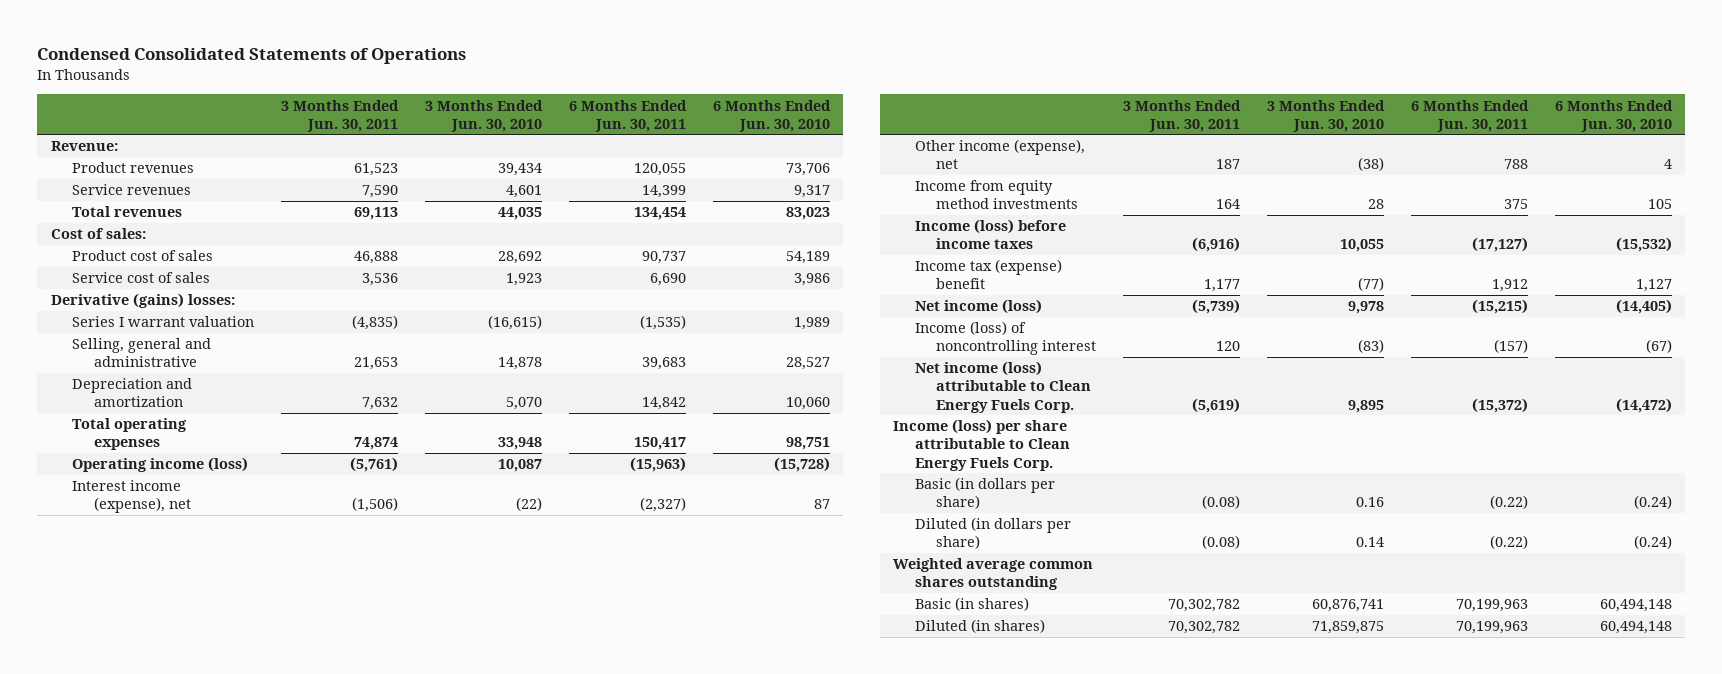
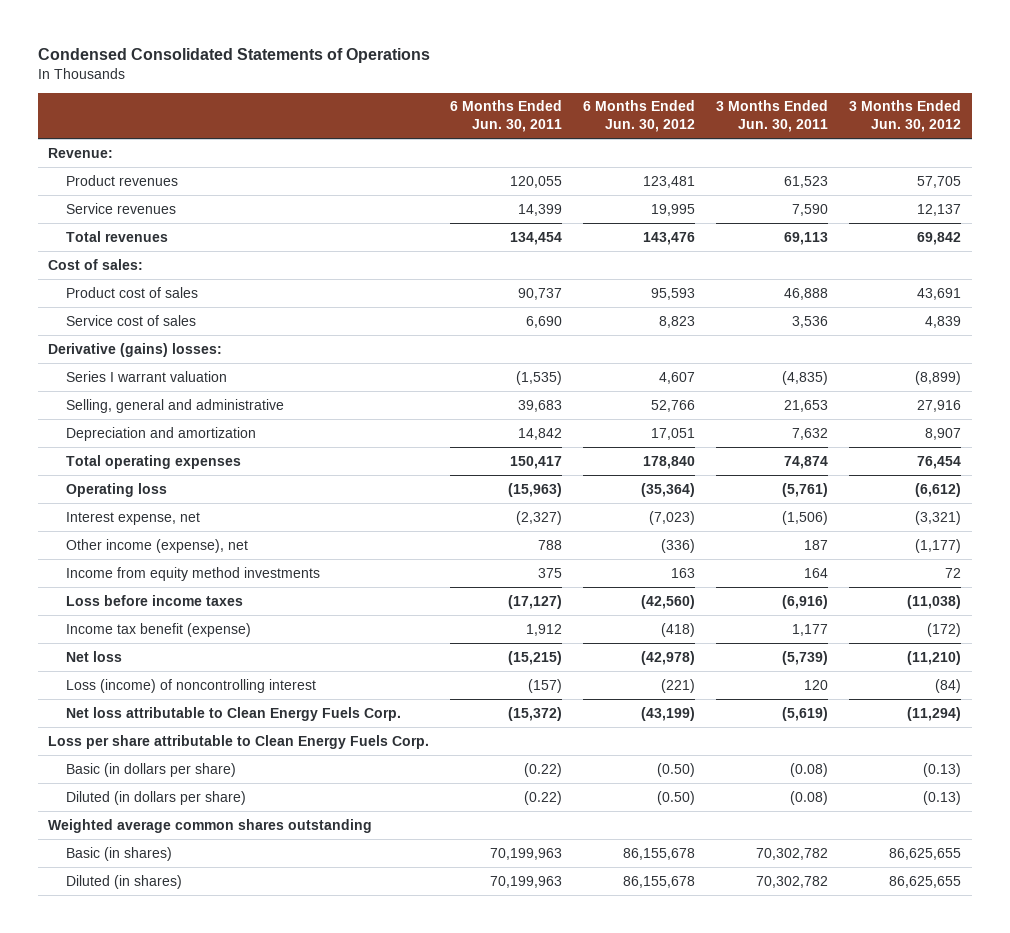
[424,99,543,132] 3 Months Ended Jun. 30, 2010 -> none
[712,99,831,132] 6 Months Ended Jun. 30, 2010 -> none
none -> [583,100,696,133] 6 Months Ended Jun. 30, 2012
none -> [849,100,962,133] 3 Months Ended Jun. 30, 2012
[72,457,249,473] Operating income (loss) -> [66,482,168,497] Operating loss
[72,480,192,514] Interest income (expense), net -> [66,511,201,525] Interest expense, net
[914,219,1066,250] Income (loss) before income taxes -> [66,594,244,606] Loss before income taxes
[914,259,1062,290] Income tax (expense) benefit -> [66,622,252,637] Income tax benefit (expense)
[914,299,1042,315] Net income (loss) -> [66,650,123,662] Net loss
[914,321,1097,356] Income (loss) of noncontrolling interest -> [66,678,317,693] Loss (income) of noncontrolling interest
[914,361,1092,413] Net income (loss) attributable to Clean Energy Fuels Corp. -> [66,706,402,721] Net loss attributable to Clean Energy Fuels Corp.
[892,419,1070,471] Income (loss) per share attributable to Clean Energy Fuels Corp. -> [48,734,430,749] Loss per share attributable to Clean Energy Fuels Corp.

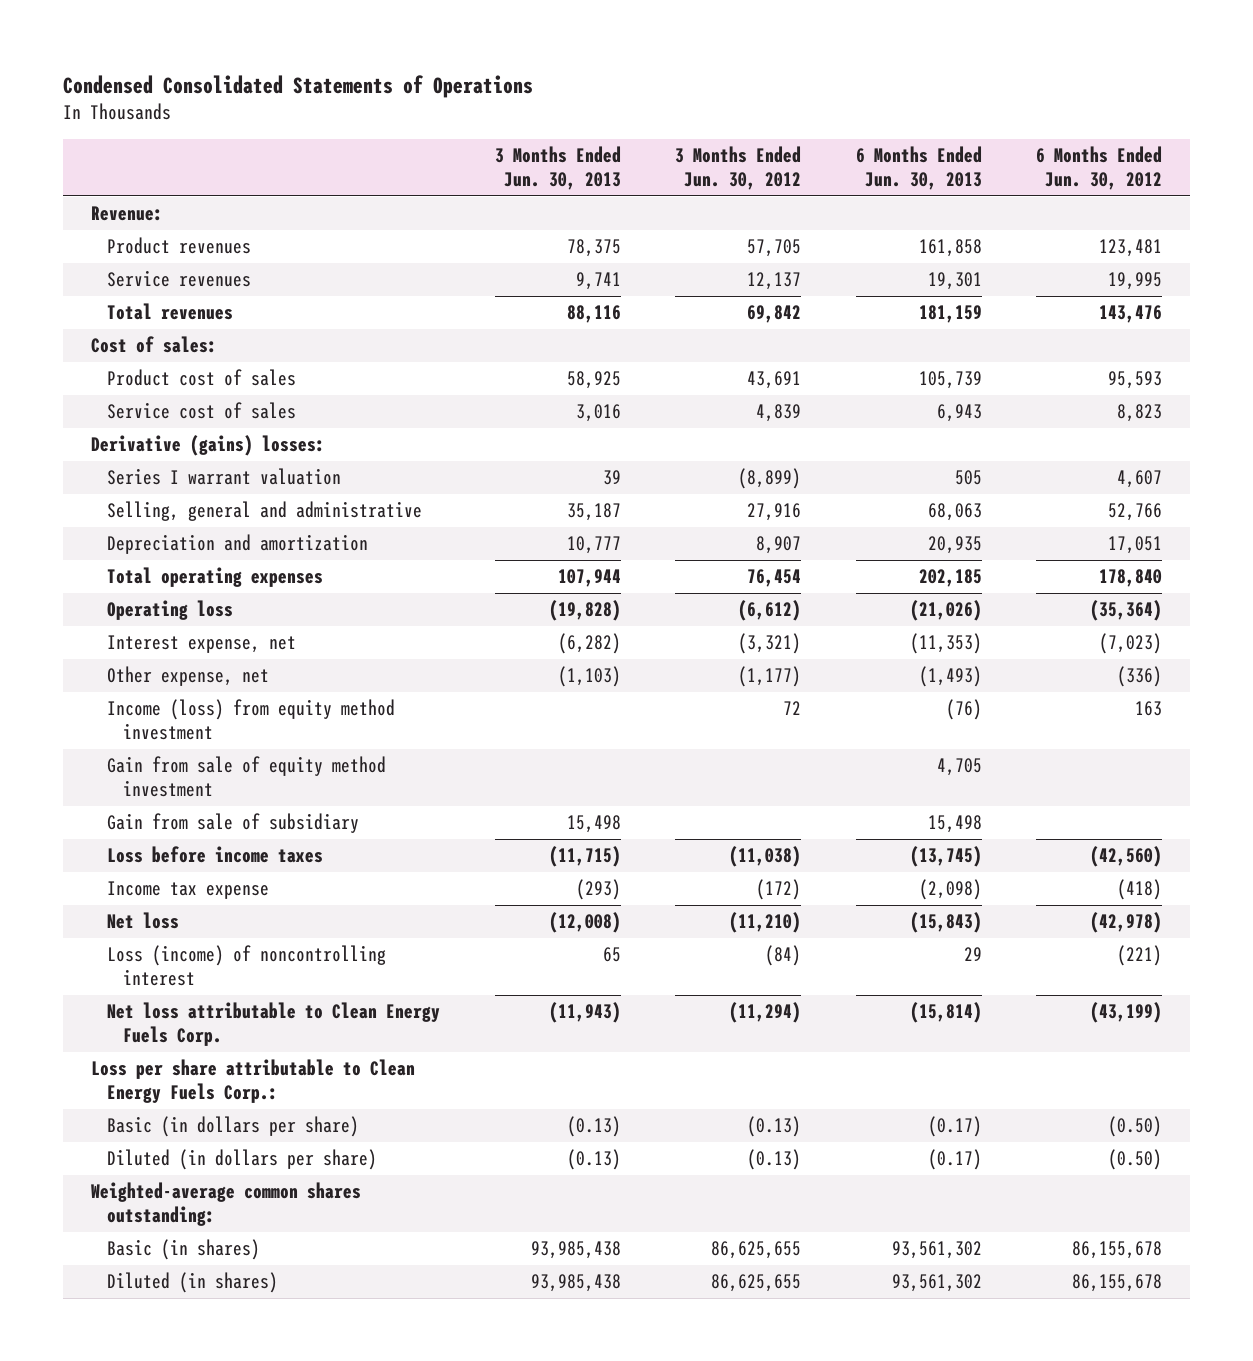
[450,100,563,133] 6 Months Ended Jun. 30, 2011 -> none
[716,100,829,133] 3 Months Ended Jun. 30, 2011 -> none
none -> [494,145,621,190] 3 Months Ended Jun. 30, 2013
none -> [855,145,982,190] 6 Months Ended Jun. 30, 2013
[66,538,249,553] Other income (expense), net -> [107,666,270,687] Other expense, net
[66,566,321,581] Income from equity method investments -> [107,699,396,741] Income (loss) from equity method investment
none -> [107,756,387,798] Gain from sale of equity method investment
none -> [107,813,360,834] Gain from sale of subsidiary
[66,622,252,637] Income tax benefit (expense) -> [107,881,270,900] Income tax expense
[48,734,430,749] Loss per share attributable to Clean Energy Fuels Corp. -> [90,1059,415,1104] Loss per share attributable to Clean Energy Fuels Corp.:
[48,818,373,833] Weighted average common shares outstanding -> [90,1182,361,1227] Weighted-average common shares outstanding:

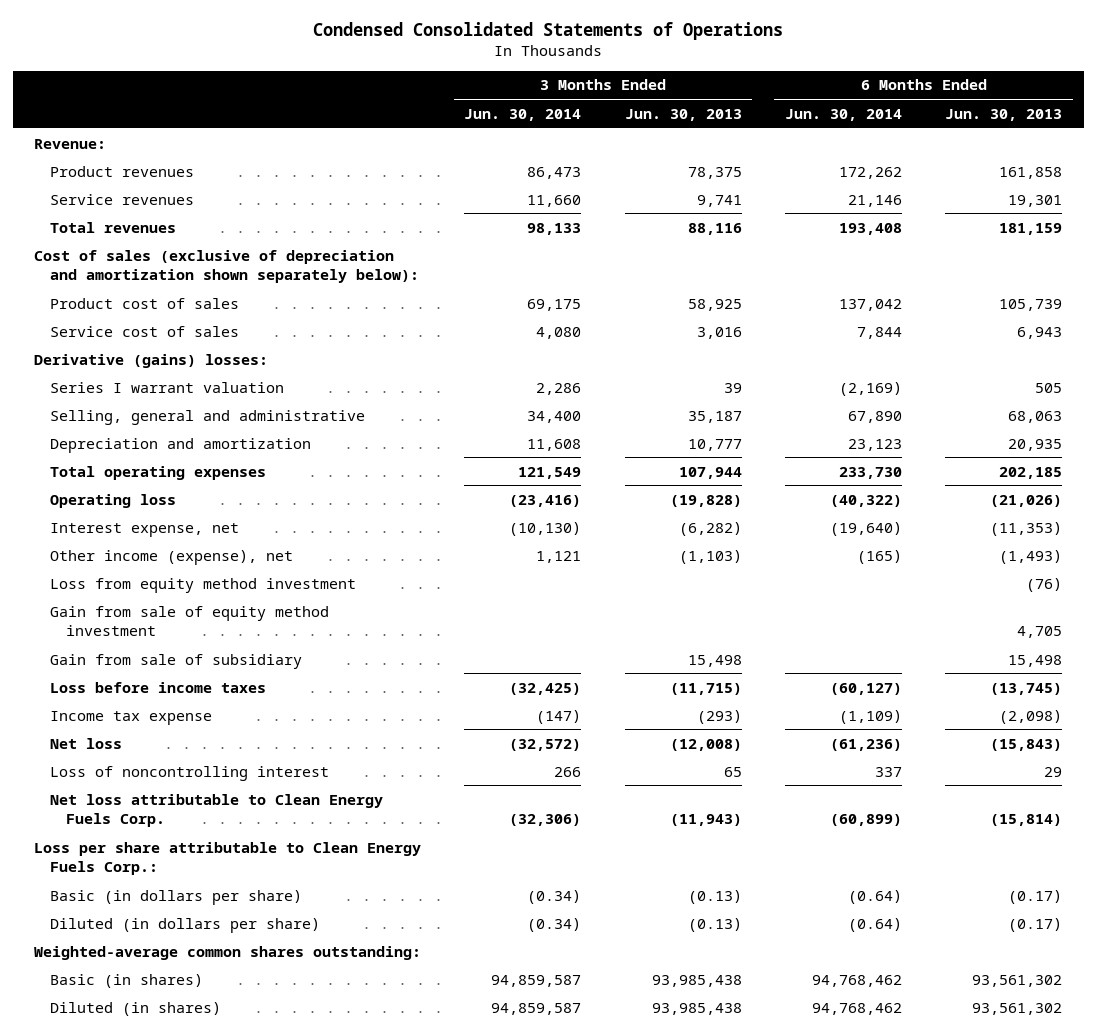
[675,145,802,190] 3 Months Ended Jun. 30, 2012 -> none
[1036,145,1163,190] 6 Months Ended Jun. 30, 2012 -> none
none -> [464,108,582,121] Jun. 30, 2014
none -> [784,108,902,121] Jun. 30, 2014
[90,336,217,354] Cost of sales: -> [34,249,419,283] Cost of sales (exclusive of depreciation and amortization shown separately below):
[107,666,270,687] Other expense, net -> [49,549,293,565] Other income (expense), net
[107,699,396,741] Income (loss) from equity method investment -> [49,577,356,593] Loss from equity method investment
[107,945,387,987] Loss (income) of noncontrolling interest -> [49,765,329,781] Loss of noncontrolling interest

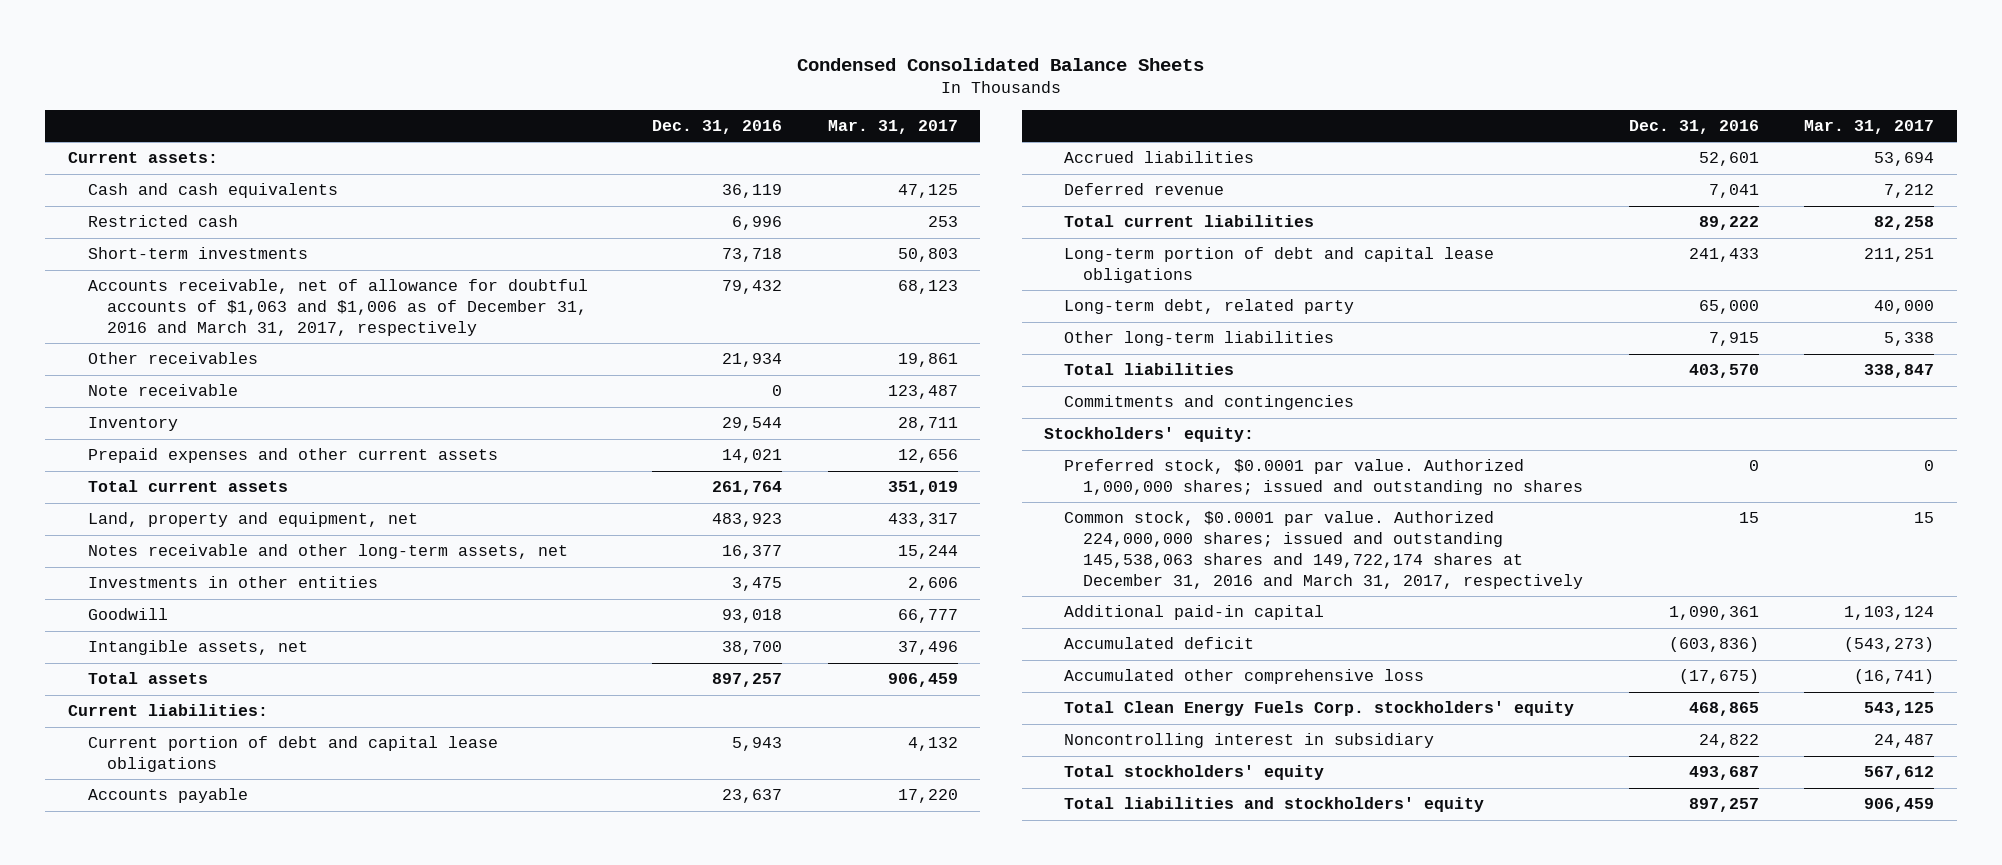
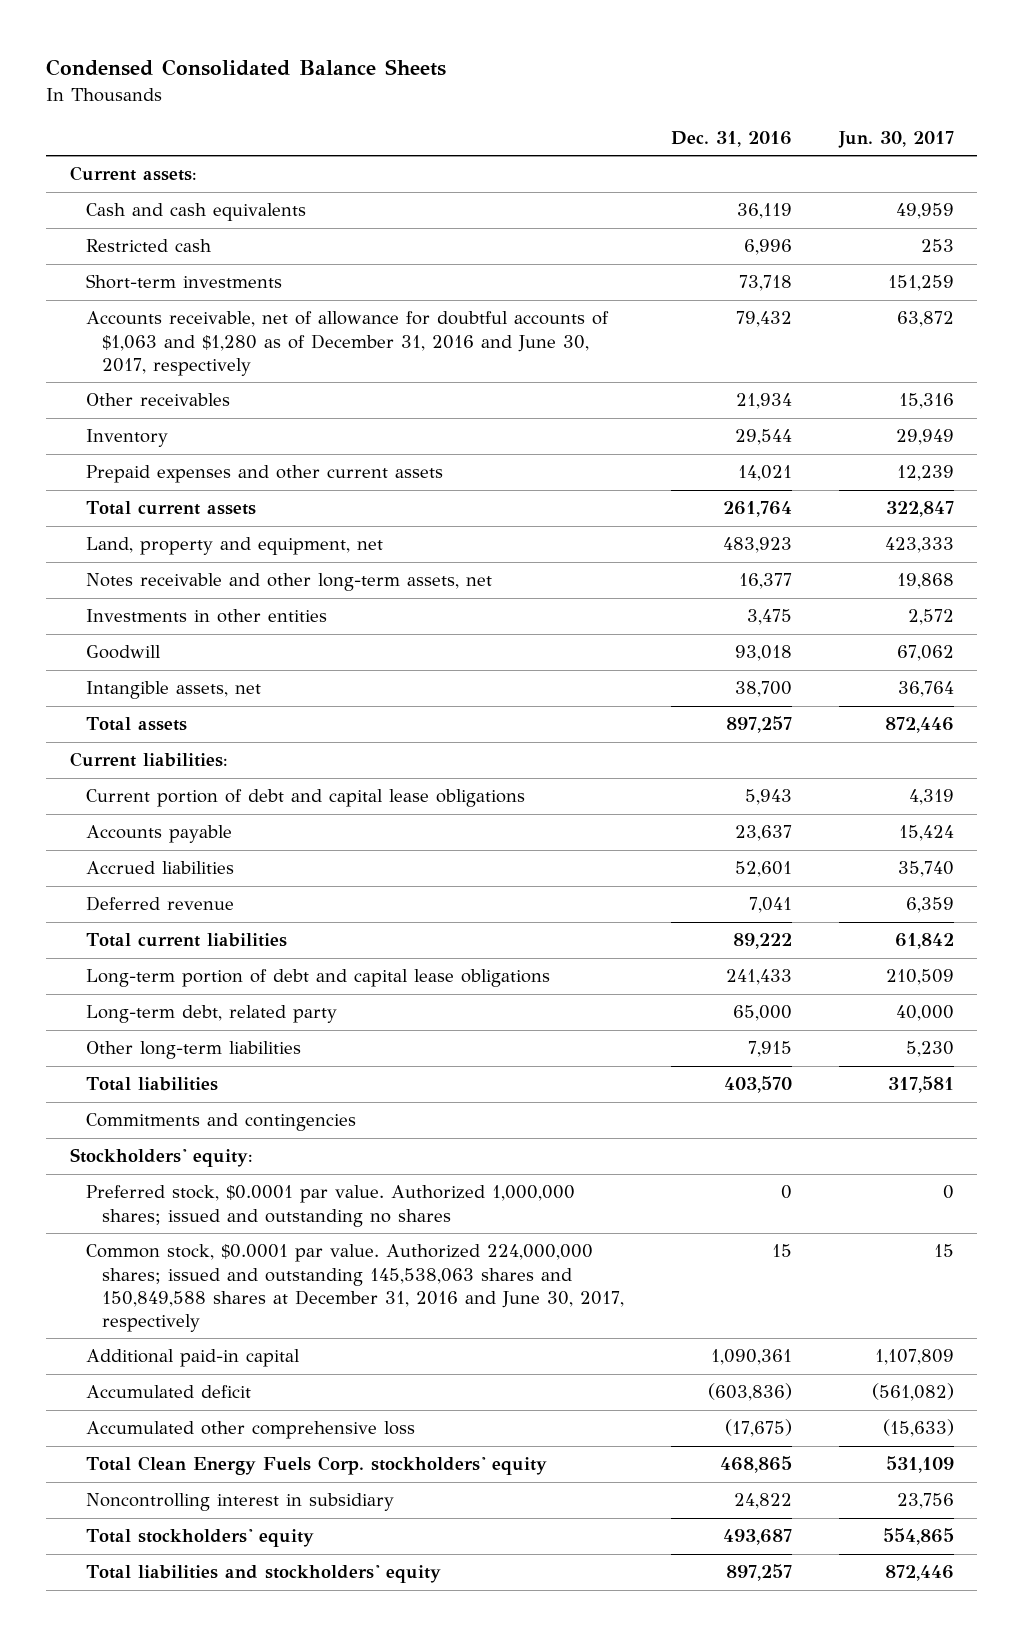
[827,120,958,135] Mar. 31, 2017 -> none
none -> [837,130,954,148] Jun. 30, 2017
[87,279,588,336] Accounts receivable, net of allowance for doubtful accounts of $1,063 and $1,006 as of December 31, 2016 and March 31, 2017, respectively -> [85,311,609,376] Accounts receivable, net of allowance for doubtful accounts of $1,063 and $1,280 as of December 31, 2016 and June 30, 2017, respectively
[87,384,238,397] Note receivable -> none
[1063,511,1584,589] Common stock, $0.0001 par value. Authorized 224,000,000 shares; issued and outstanding 145,538,063 shares and 149,722,174 shares at December 31, 2016 and March 31, 2017, respectively -> [85,1244,624,1333] Common stock, $0.0001 par value. Authorized 224,000,000 shares; issued and outstanding 145,538,063 shares and 150,849,588 shares at December 31, 2016 and June 30, 2017, respectively

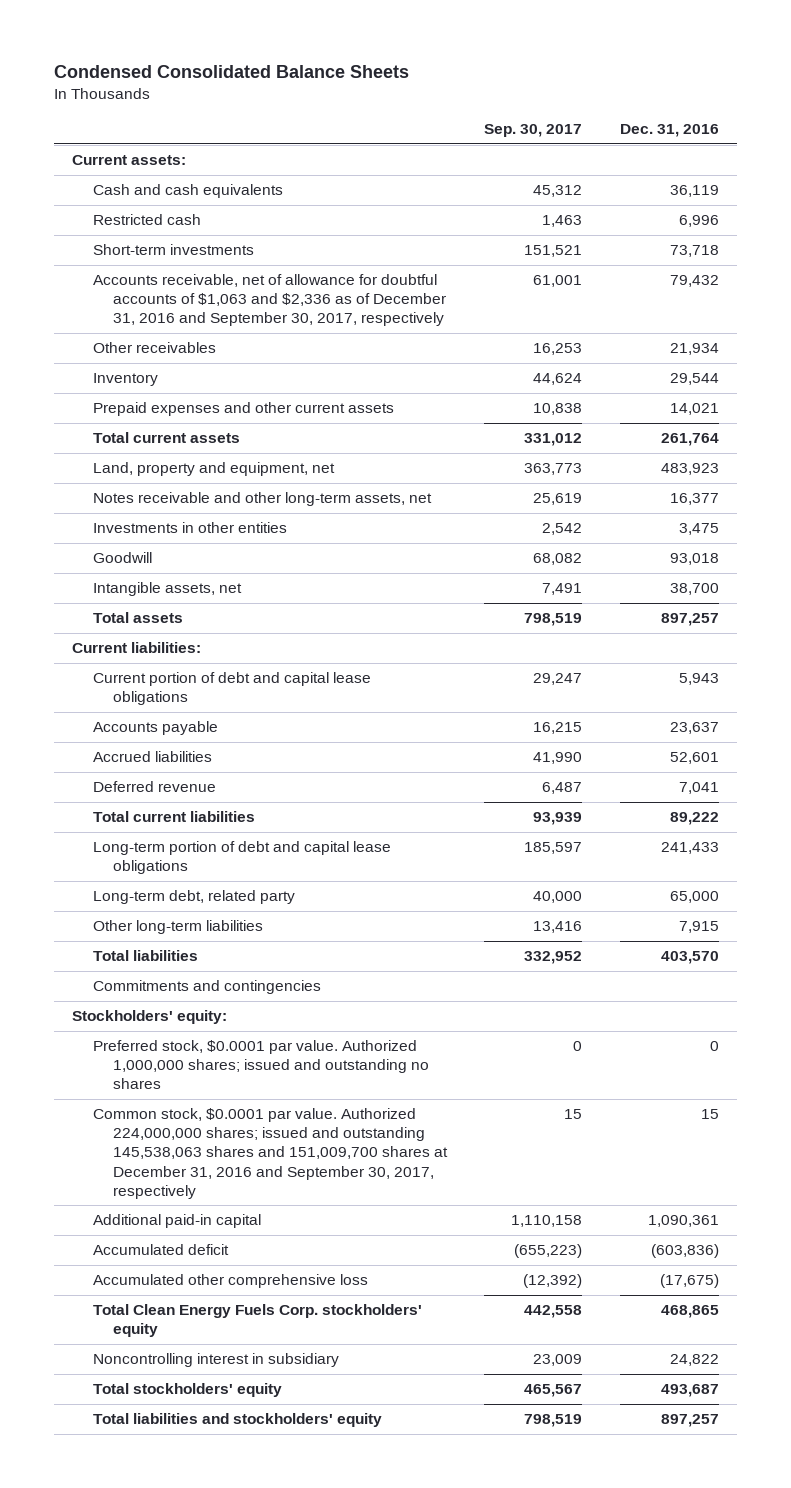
[837,130,954,148] Jun. 30, 2017 -> none
none -> [484,124,583,138] Sep. 30, 2017
[85,311,609,376] Accounts receivable, net of allowance for doubtful accounts of $1,063 and $1,280 as of December 31, 2016 and June 30, 2017, respectively -> [92,274,446,327] Accounts receivable, net of allowance for doubtful accounts of $1,063 and $2,336 as of December 31, 2016 and September 30, 2017, respectively
[85,1244,624,1333] Common stock, $0.0001 par value. Authorized 224,000,000 shares; issued and outstanding 145,538,063 shares and 150,849,588 shares at December 31, 2016 and June 30, 2017, respectively -> [92,1108,448,1199] Common stock, $0.0001 par value. Authorized 224,000,000 shares; issued and outstanding 145,538,063 shares and 151,009,700 shares at December 31, 2016 and September 30, 2017, respectively

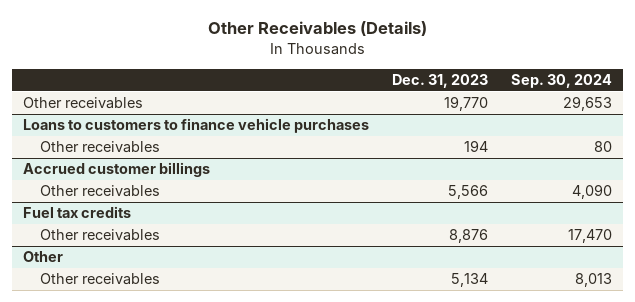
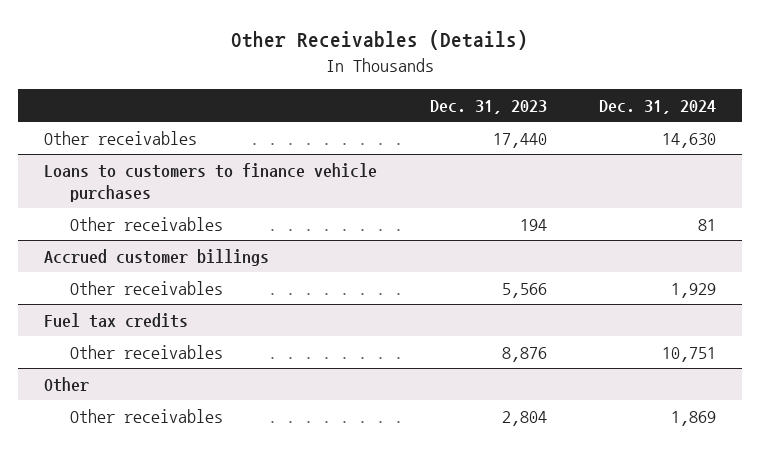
[510,73,612,88] Sep. 30, 2024 -> none
none -> [599,100,717,115] Dec. 31, 2024
[444,96,489,112] 19,770 -> [492,132,547,148] 17,440
[451,273,489,288] 5,134 -> [501,410,547,426] 2,804

